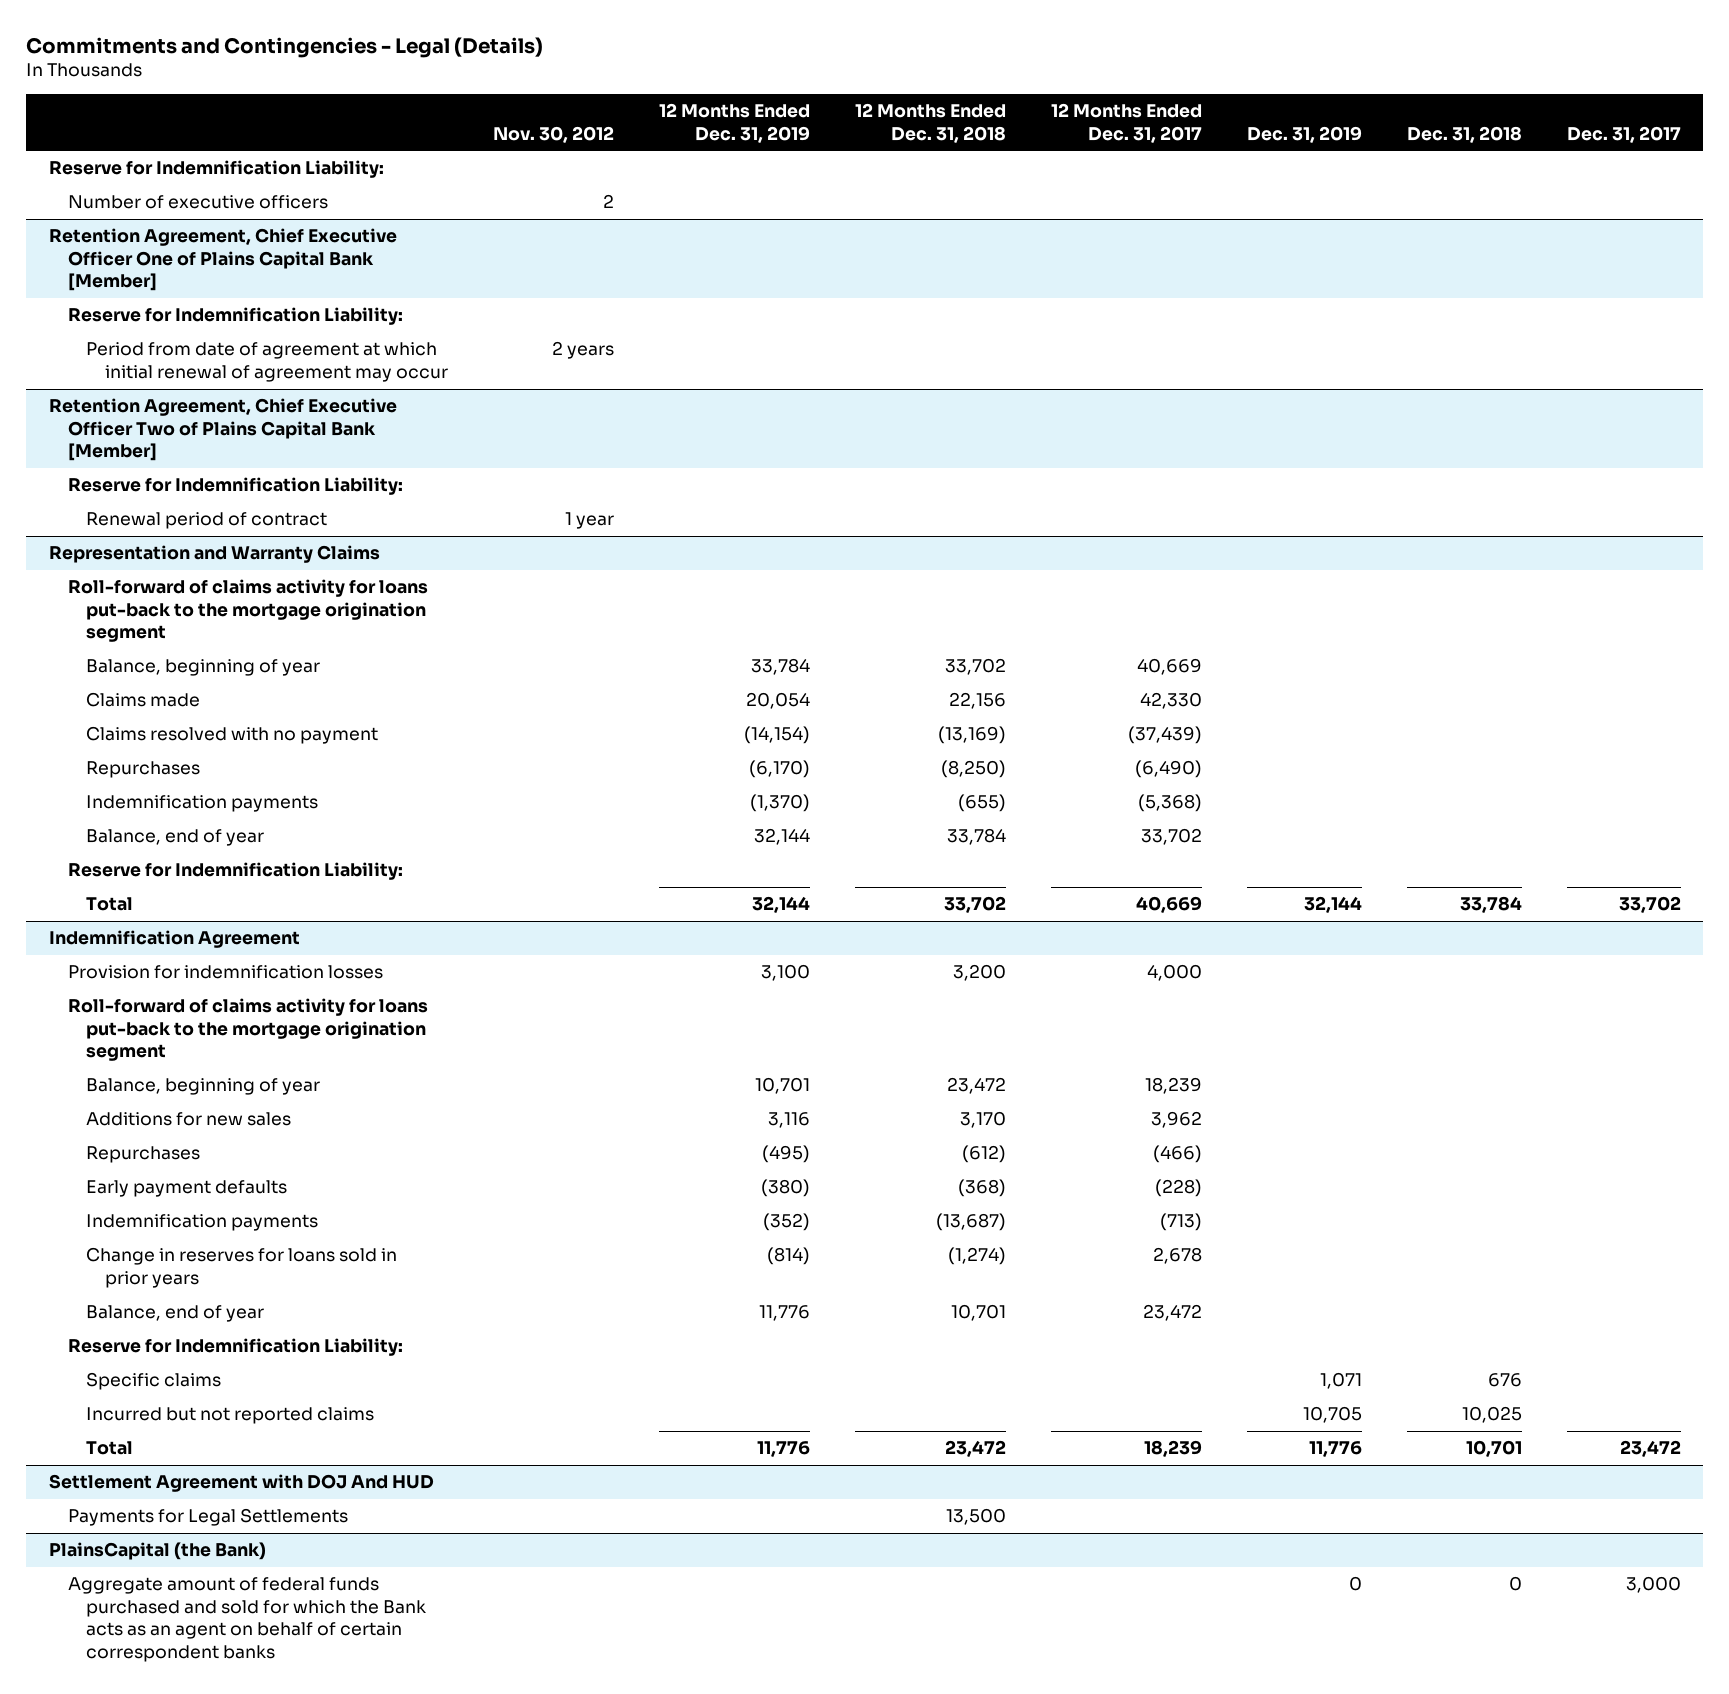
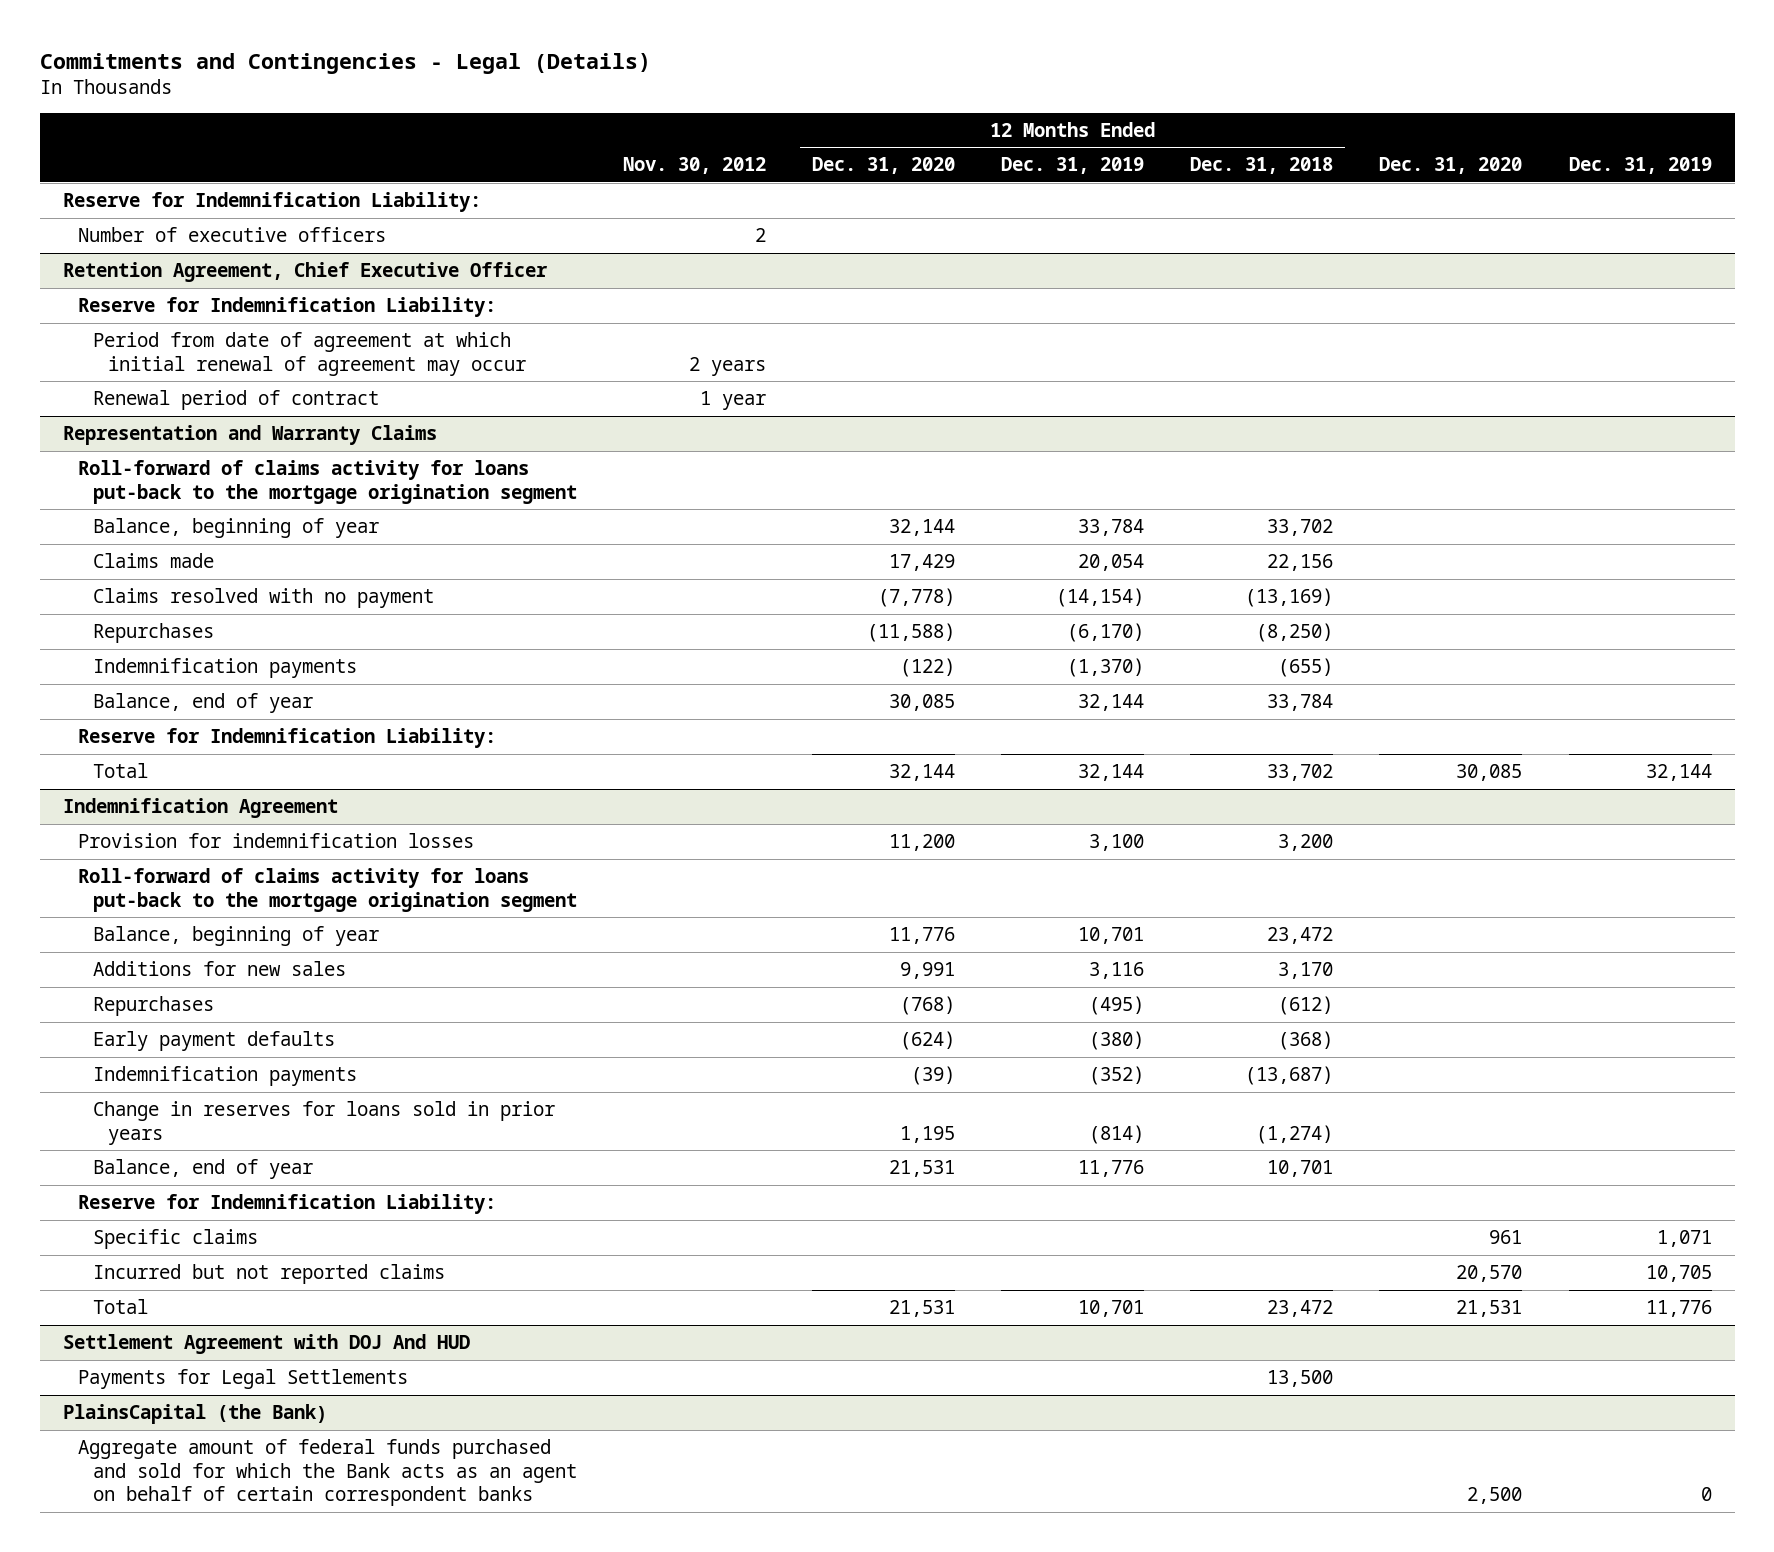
[1050,103,1202,143] 12 Months Ended Dec. 31, 2017 -> none
[1406,125,1522,143] Dec. 31, 2018 -> none
[1566,125,1681,143] Dec. 31, 2017 -> none
none -> [811,157,955,175] Dec. 31, 2020
none -> [1379,157,1523,175] Dec. 31, 2020
[48,228,397,292] Retention Agreement, Chief Executive Officer One of Plains Capital Bank [Member] -> none
none -> [62,262,548,283] Retention Agreement, Chief Executive Officer
[48,398,397,462] Retention Agreement, Chief Executive Officer Two of Plains Capital Bank [Member] -> none
[67,477,403,496] Reserve for Indemnification Liability: -> none
[757,1441,811,1458] 11,776 -> [1078,1300,1145,1318] 10,701

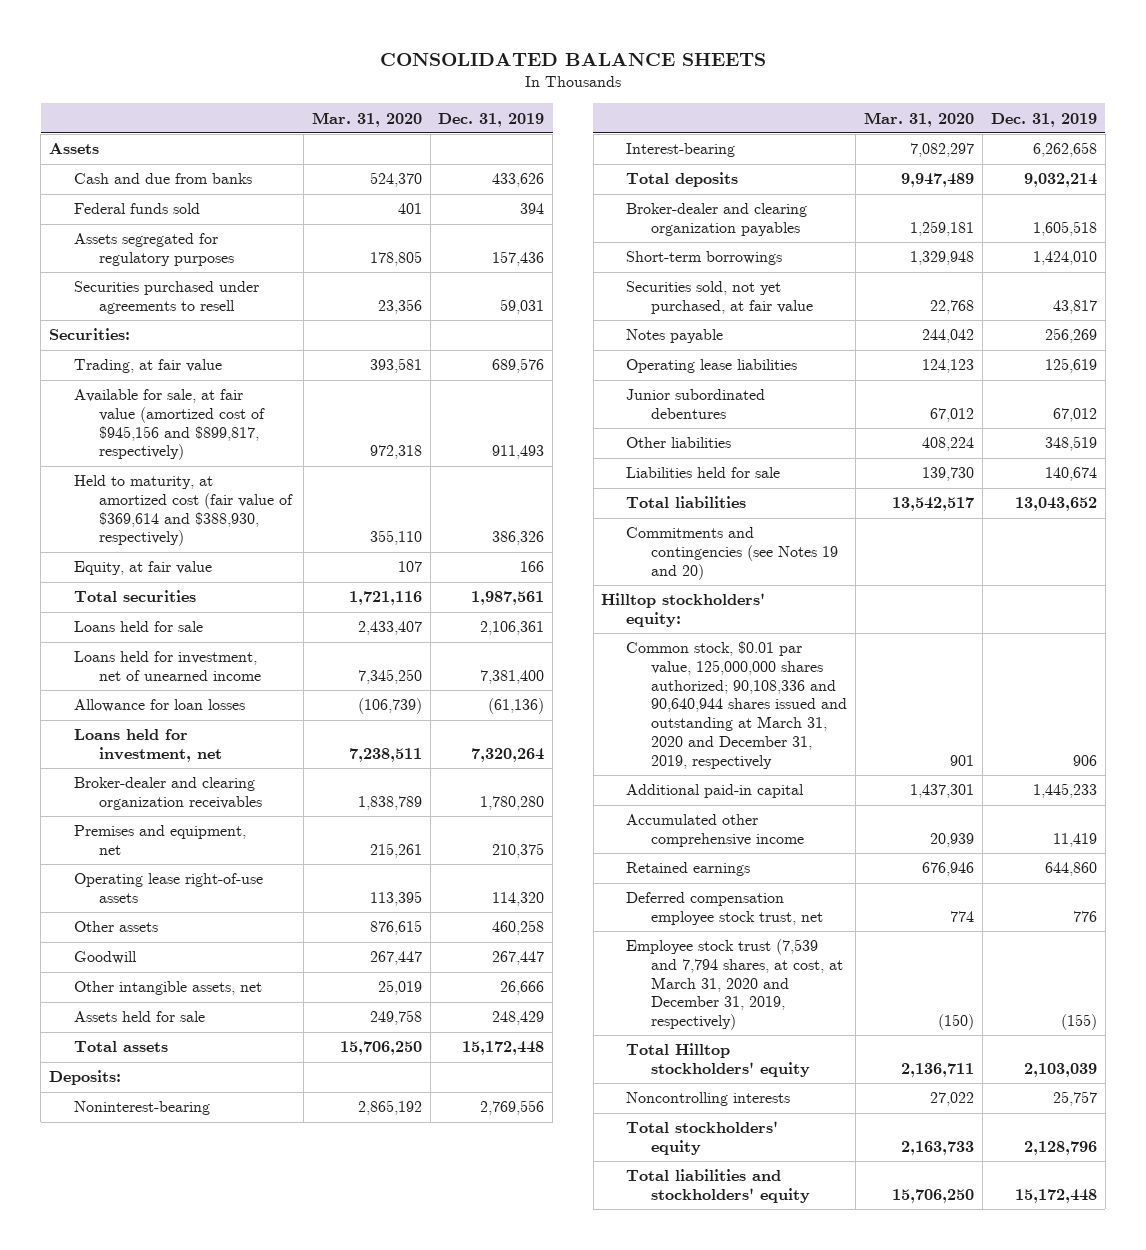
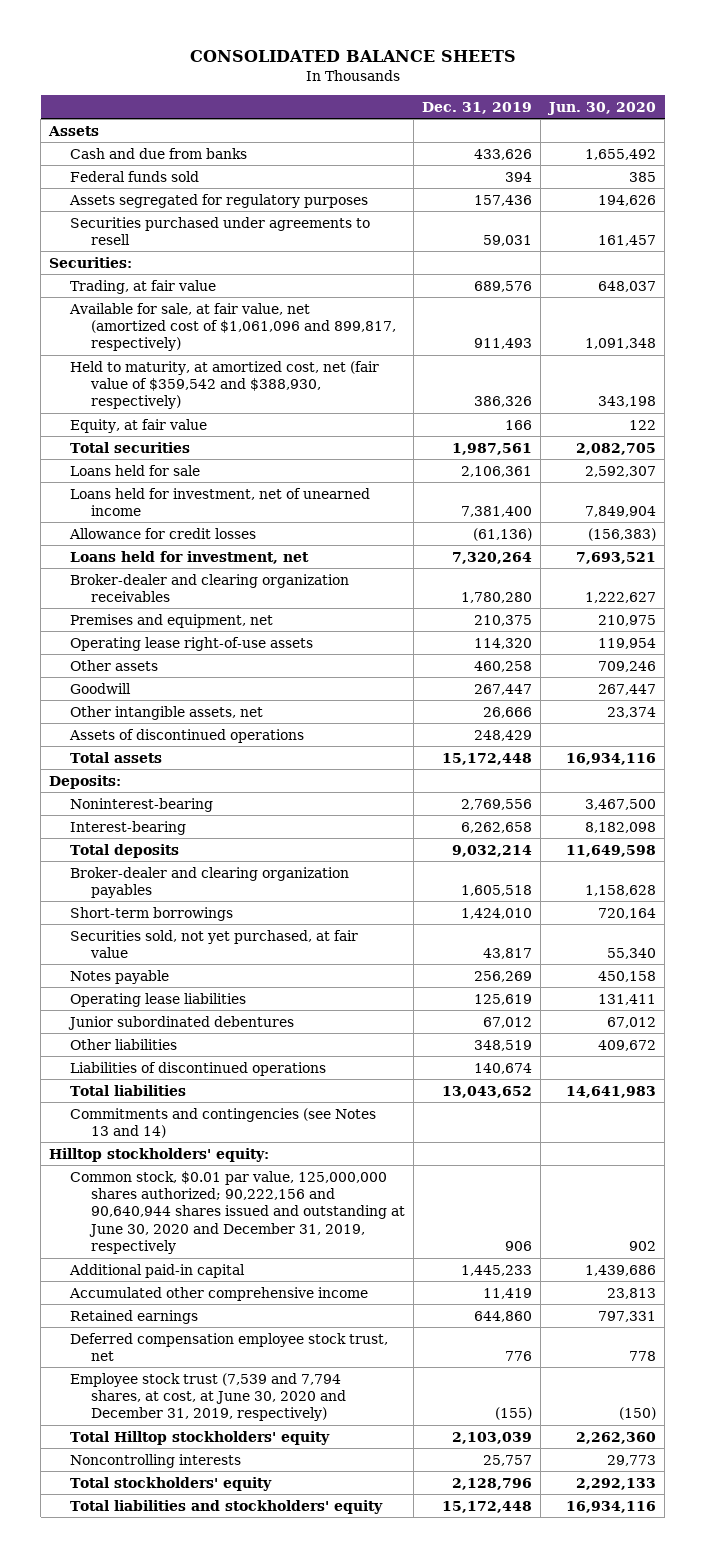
[311,111,422,127] Mar. 31, 2020 -> none
none -> [547,101,657,115] Jun. 30, 2020
[74,389,266,461] Available for sale, at fair value (amortized cost of $945,156 and $899,817, respectively) -> [69,302,397,352] Available for sale, at fair value, net (amortized cost of $1,061,096 and 899,817, respectively)
[74,475,294,547] Held to maturity, at amortized cost (fair value of $369,614 and $388,930, respectively) -> [70,360,380,410] Held to maturity, at amortized cost, net (fair value of $359,542 and $388,930, respectively)
[74,699,246,713] Allowance for loan losses -> [69,527,257,539] Allowance for credit losses
[74,1011,206,1023] Assets held for sale -> [69,728,305,743] Assets of discontinued operations
[626,467,781,479] Liabilities held for sale -> [70,1061,327,1076] Liabilities of discontinued operations
[626,527,839,580] Commitments and contingencies (see Notes 19 and 20) -> [70,1107,377,1139] Commitments and contingencies (see Notes 13 and 14)
[626,641,848,769] Common stock, $0.01 par value, 125,000,000 shares authorized; 90,108,336 and 90,640,944 shares issued and outstanding at March 31, 2020 and December 31, 2019, respectively -> [70,1170,406,1255] Common stock, $0.01 par value, 125,000,000 shares authorized; 90,222,156 and 90,640,944 shares issued and outstanding at June 30, 2020 and December 31, 2019, respectively
[626,939,844,1031] Employee stock trust (7,539 and 7,794 shares, at cost, at March 31, 2020 and December 31, 2019, respectively) -> [70,1372,347,1422] Employee stock trust (7,539 and 7,794 shares, at cost, at June 30, 2020 and December 31, 2019, respectively)

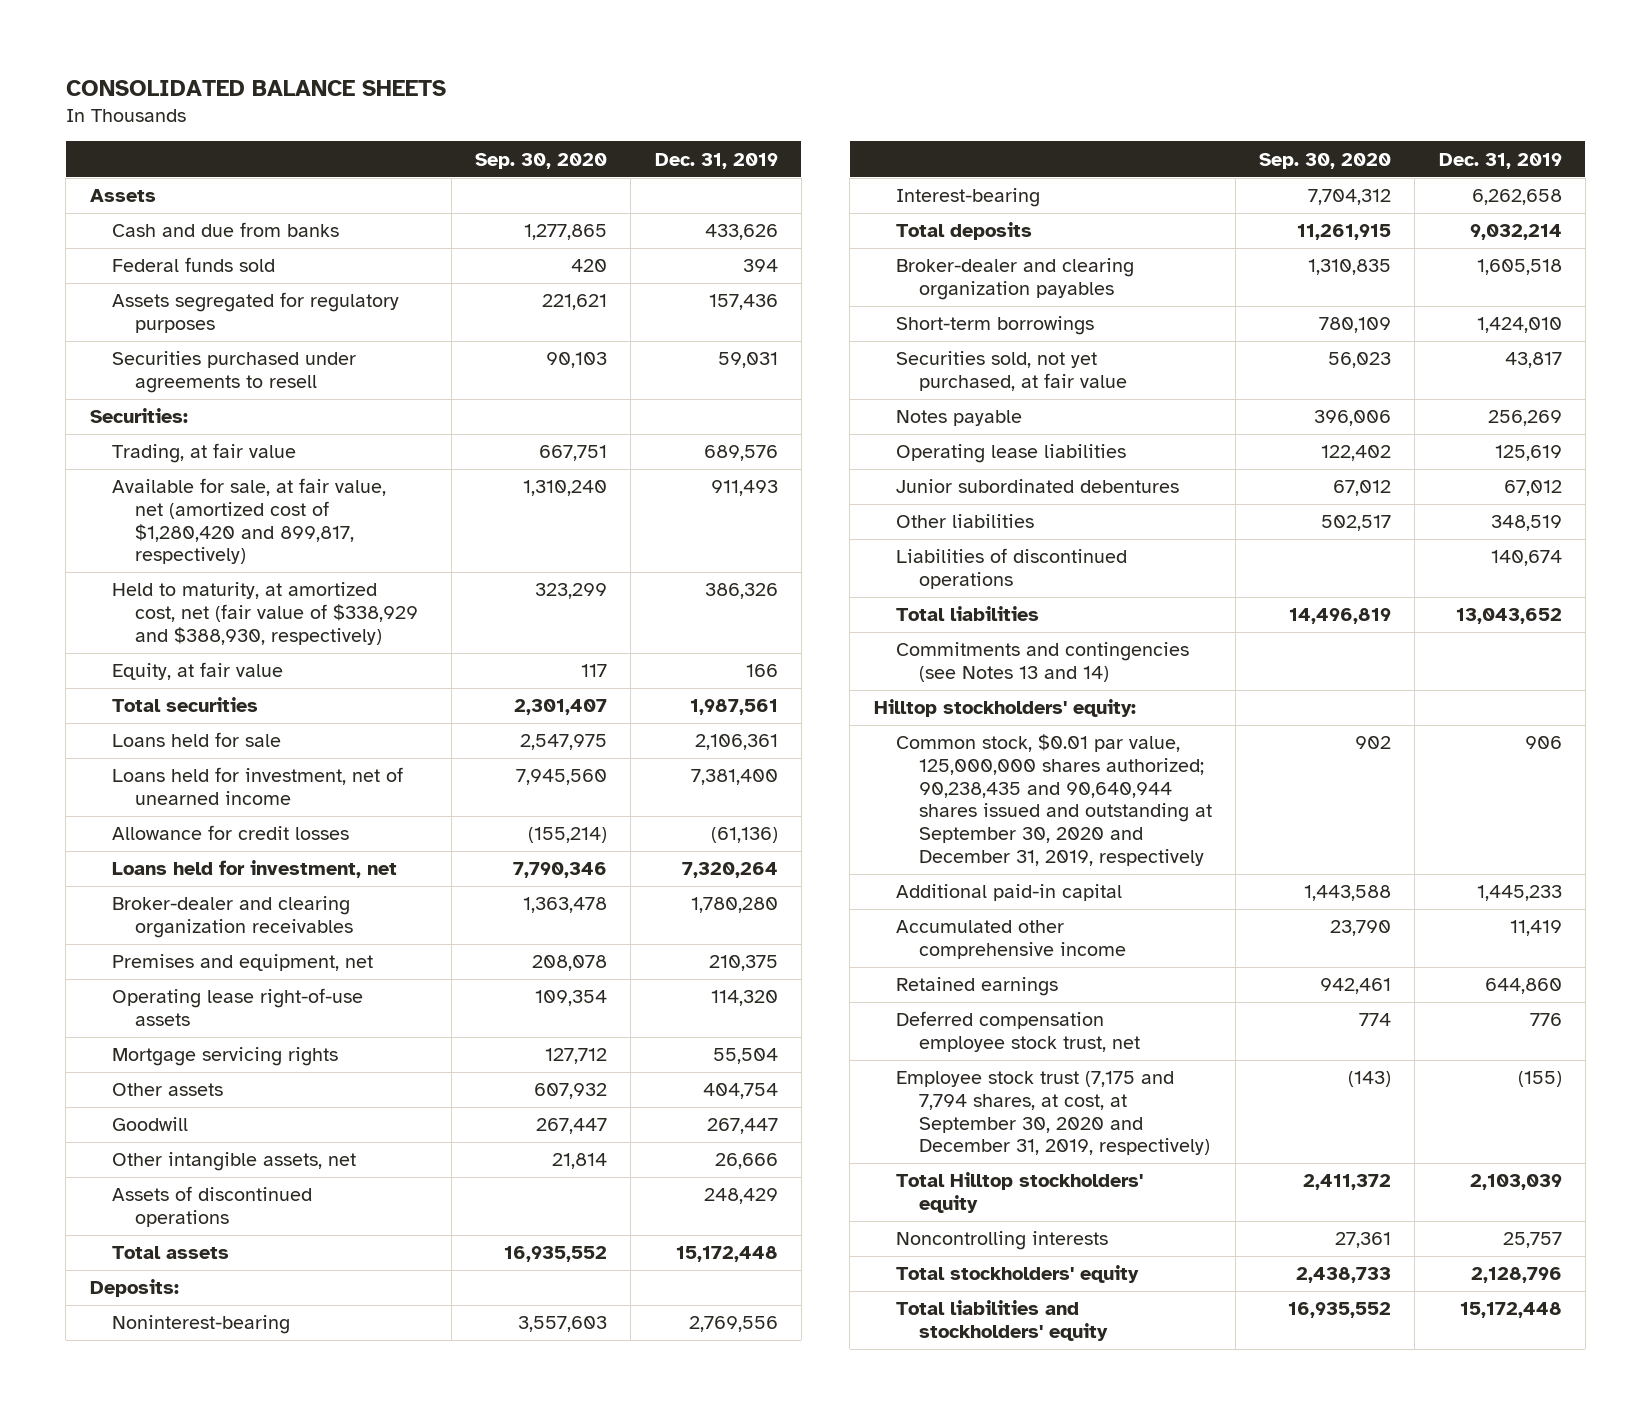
[547,101,657,115] Jun. 30, 2020 -> none
none -> [475,152,608,169] Sep. 30, 2020
[69,302,397,352] Available for sale, at fair value, net (amortized cost of $1,061,096 and 899,817, respectively) -> [112,478,387,565] Available for sale, at fair value, net (amortized cost of $1,280,420 and 899,817, respectively)
[70,360,380,410] Held to maturity, at amortized cost, net (fair value of $359,542 and $388,930, respectively) -> [112,582,418,645] Held to maturity, at amortized cost, net (fair value of $338,929 and $388,930, respectively)
none -> [112,1047,339,1067] Mortgage servicing rights
[474,660,533,672] 460,258 -> [702,1083,778,1100] 404,754
[70,1170,406,1255] Common stock, $0.01 par value, 125,000,000 shares authorized; 90,222,156 and 90,640,944 shares issued and outstanding at June 30, 2020 and December 31, 2019, respectively -> [896,734,1212,866] Common stock, $0.01 par value, 125,000,000 shares authorized; 90,238,435 and 90,640,944 shares issued and outstanding at September 30, 2020 and December 31, 2019, respectively
[70,1372,347,1422] Employee stock trust (7,539 and 7,794 shares, at cost, at June 30, 2020 and December 31, 2019, respectively) -> [896,1071,1210,1156] Employee stock trust (7,175 and 7,794 shares, at cost, at September 30, 2020 and December 31, 2019, respectively)

